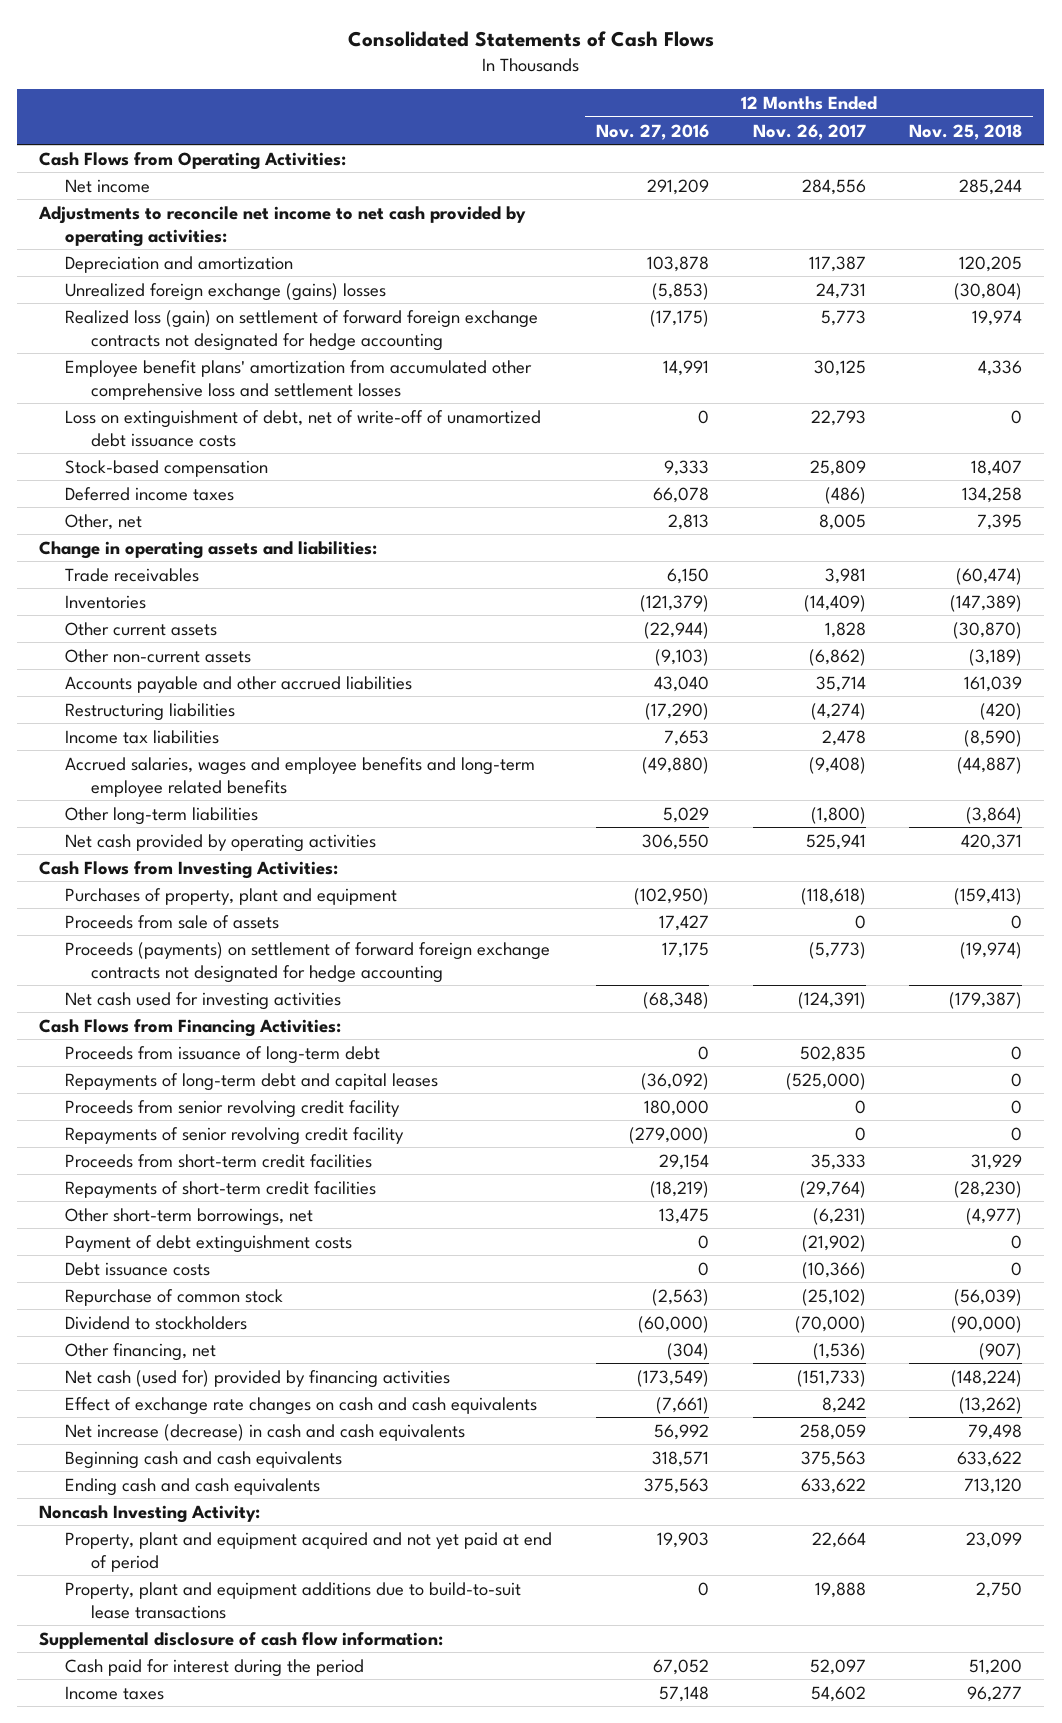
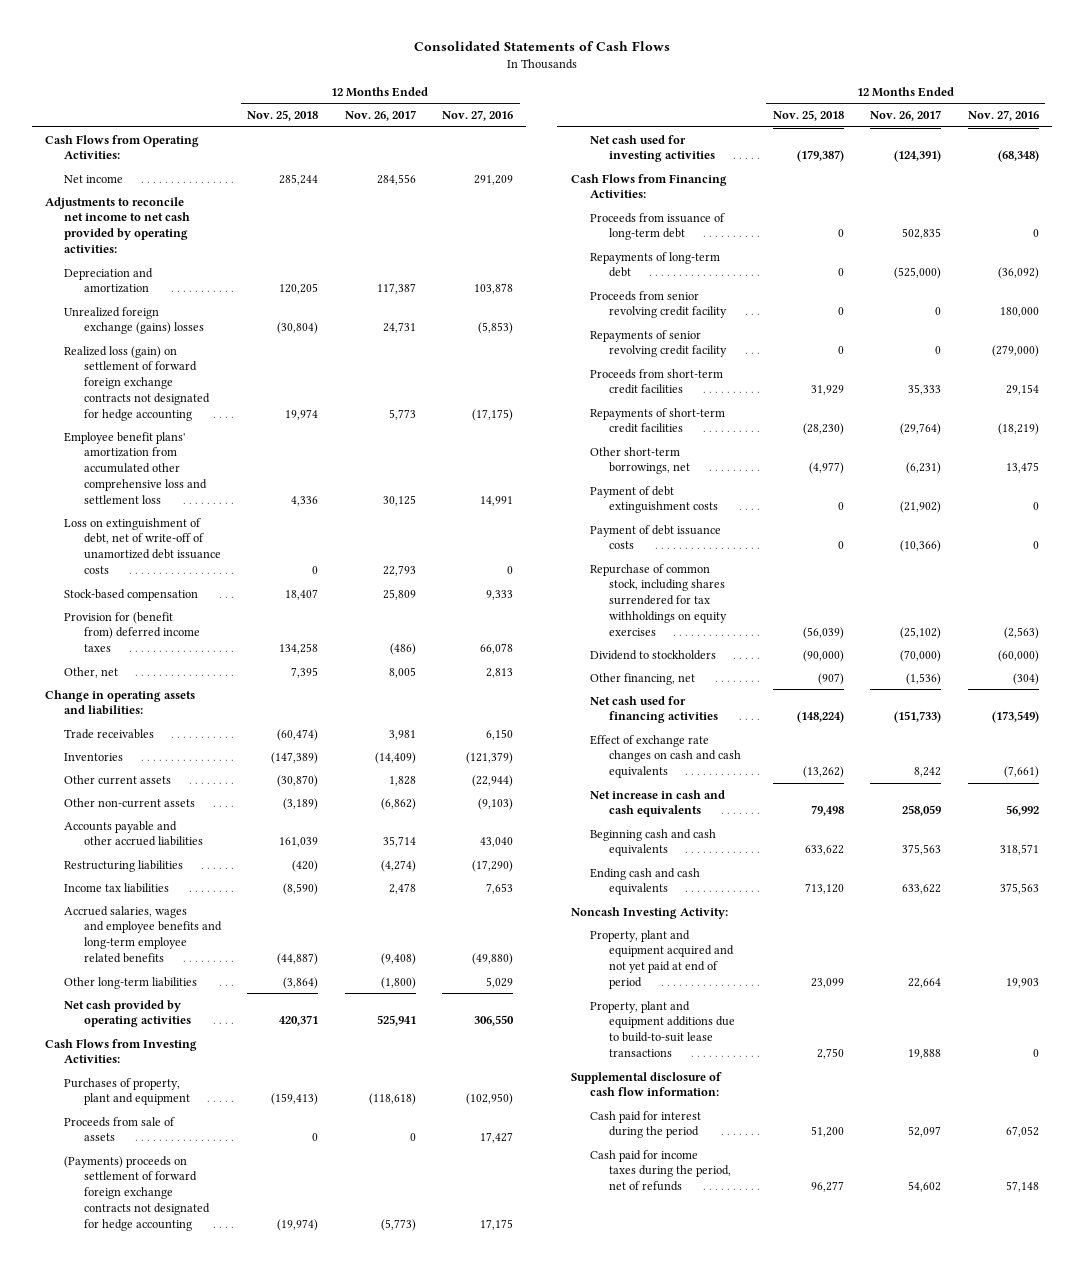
[65,359,533,400] Employee benefit plans' amortization from accumulated other comprehensive loss and settlement losses -> [64,431,207,504] Employee benefit plans' amortization from accumulated other comprehensive loss and settlement loss
[65,486,235,501] Deferred income taxes -> [64,611,200,653] Provision for (benefit from) deferred income taxes
[65,941,551,983] Proceeds (payments) on settlement of forward foreign exchange contracts not designated for hedge accounting -> [64,1155,210,1231] (Payments) proceeds on settlement of forward foreign exchange contracts not designated for hedge accounting
[65,1072,439,1091] Repayments of long-term debt and capital leases -> [589,251,720,278] Repayments of long-term debt
[65,1261,211,1276] Debt issuance costs -> [589,524,721,550] Payment of debt issuance costs
[65,1288,284,1306] Repurchase of common stock -> [589,563,728,636] Repurchase of common stock, including shares surrendered for tax withholdings on equity exercises
[65,1369,451,1388] Net cash (used for) provided by financing activities -> [589,695,719,724] Net cash used for financing activities
[65,1423,466,1441] Net increase (decrease) in cash and cash equivalents -> [589,789,725,818] Net increase in cash and cash equivalents
[65,1685,165,1700] Income taxes -> [589,1149,732,1192] Cash paid for income taxes during the period, net of refunds

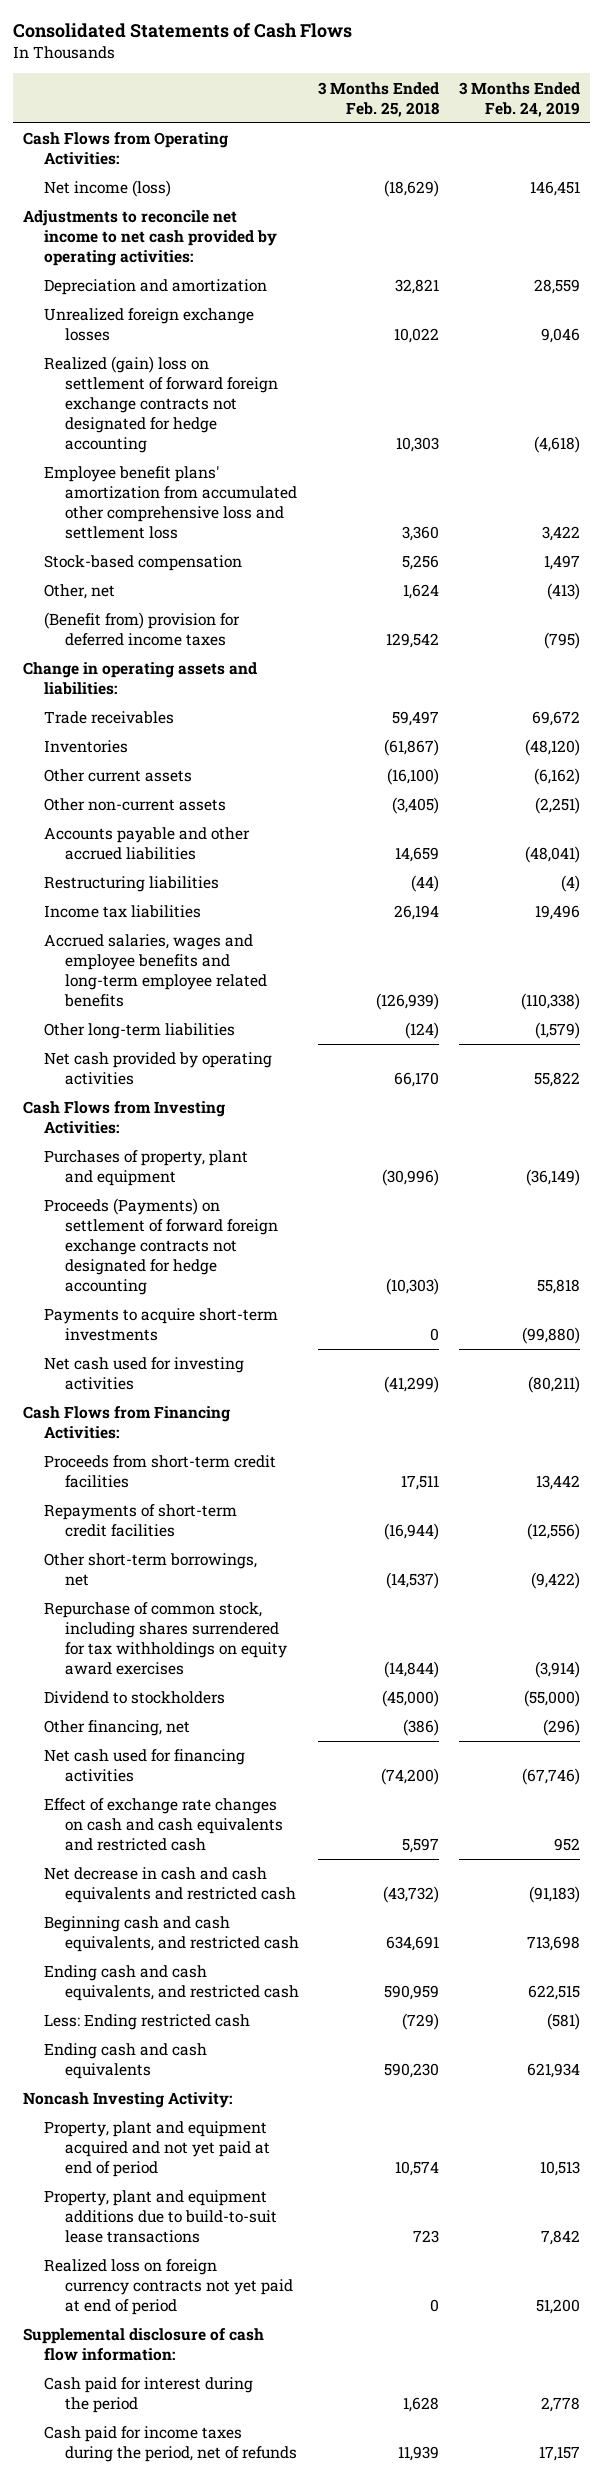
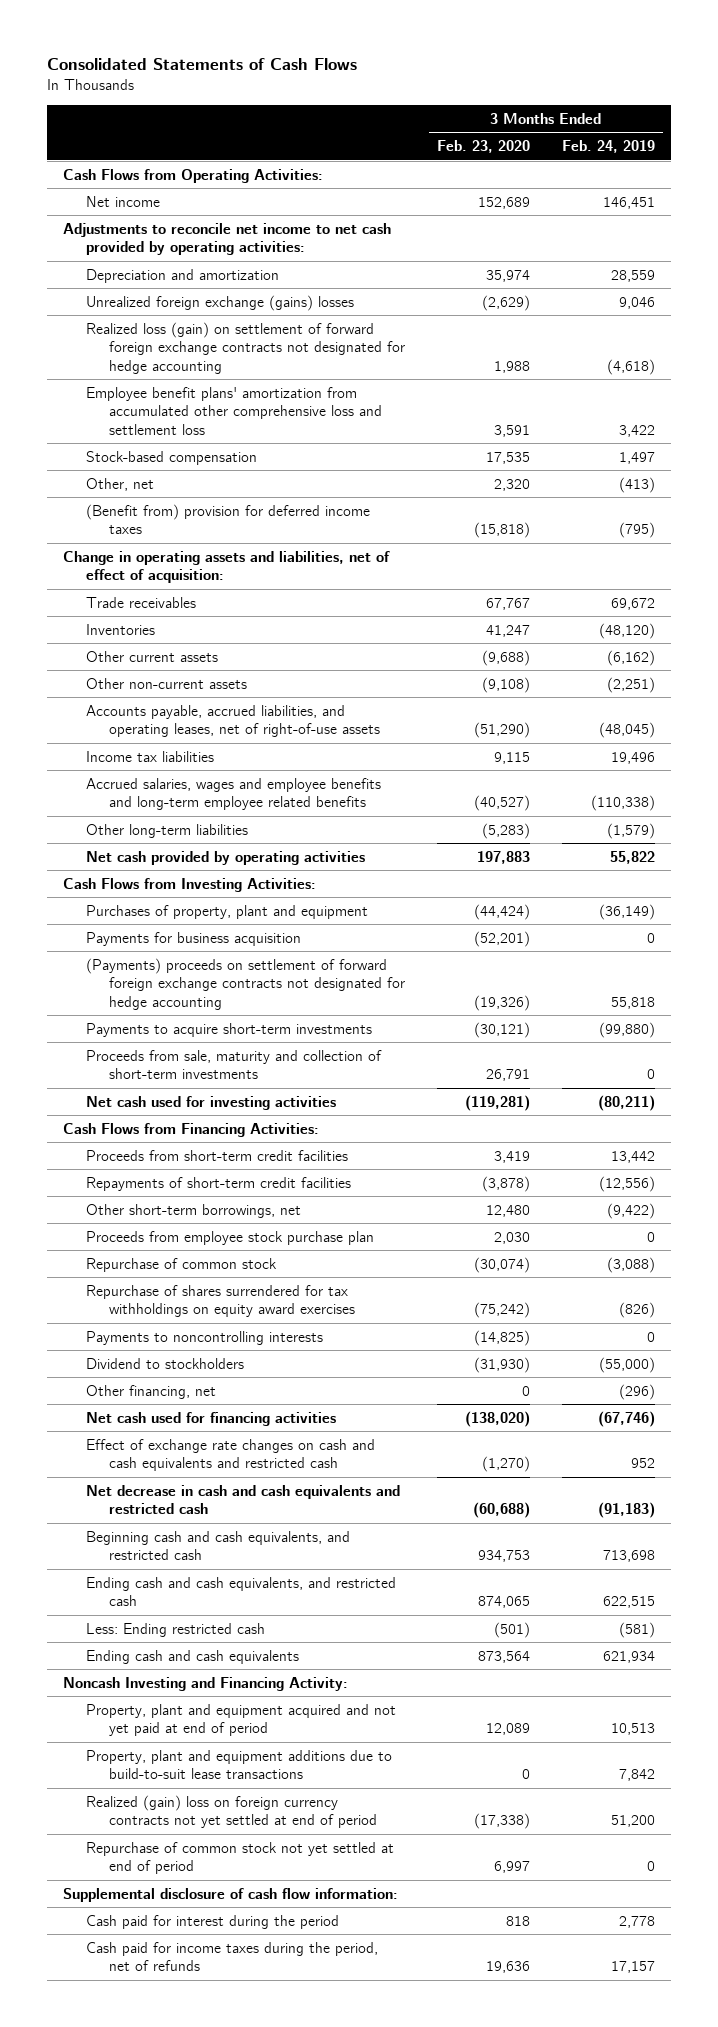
[318,81,440,117] 3 Months Ended Feb. 25, 2018 -> none
none -> [437,140,531,154] Feb. 23, 2020
[43,180,171,198] Net income (loss) -> [85,195,160,207] Net income
[43,308,254,342] Unrealized foreign exchange losses -> [85,294,354,311] Unrealized foreign exchange (gains) losses
[43,356,278,454] Realized (gain) loss on settlement of forward foreign exchange contracts not designated for hedge accounting -> [85,321,406,374] Realized loss (gain) on settlement of forward foreign exchange contracts not designated for hedge accounting
[22,662,257,696] Change in operating assets and liabilities: -> [62,550,390,584] Change in operating assets and liabilities, net of effect of acquisition:
[43,876,219,893] Restructuring liabilities -> none
[43,827,250,861] Accounts payable and other accrued liabilities -> [85,704,381,738] Accounts payable, accrued liabilities, and operating leases, net of right-of-use assets
[524,846,580,864] (48,041) -> [599,722,656,739] (48,045)
none -> [85,931,301,946] Payments for business acquisition
[43,1198,278,1296] Proceeds (Payments) on settlement of forward foreign exchange contracts not designated for hedge accounting -> [85,957,406,1010] (Payments) proceeds on settlement of forward foreign exchange contracts not designated for hedge accounting
none -> [85,1049,382,1080] Proceeds from sale, maturity and collection of short-term investments
none -> [85,1230,374,1245] Proceeds from employee stock purchase plan
[43,1602,287,1676] Repurchase of common stock, including shares surrendered for tax withholdings on equity award exercises -> [85,1257,277,1272] Repurchase of common stock
[534,1661,580,1679] (3,914) -> [607,1256,656,1273] (3,088)
none -> [85,1284,356,1318] Repurchase of shares surrendered for tax withholdings on equity award exercises
none -> [85,1330,323,1345] Payments to noncontrolling interests
[22,2092,232,2109] Noncash Investing Activity: -> [62,1676,348,1691] Noncash Investing and Financing Activity:
[43,2259,293,2316] Realized loss on foreign currency contracts not yet paid at end of period -> [85,1794,378,1829] Realized (gain) loss on foreign currency contracts not yet settled at end of period
none -> [85,1841,394,1875] Repurchase of common stock not yet settled at end of period

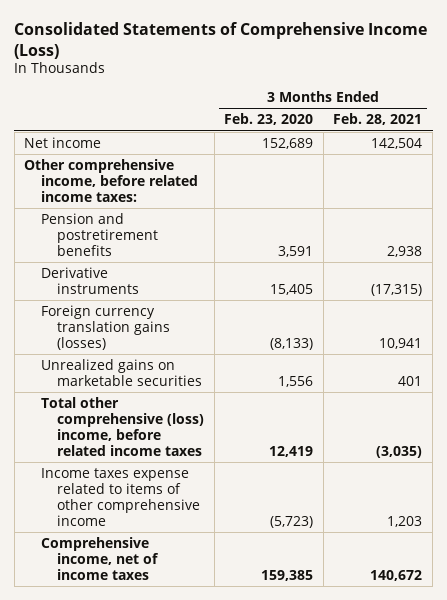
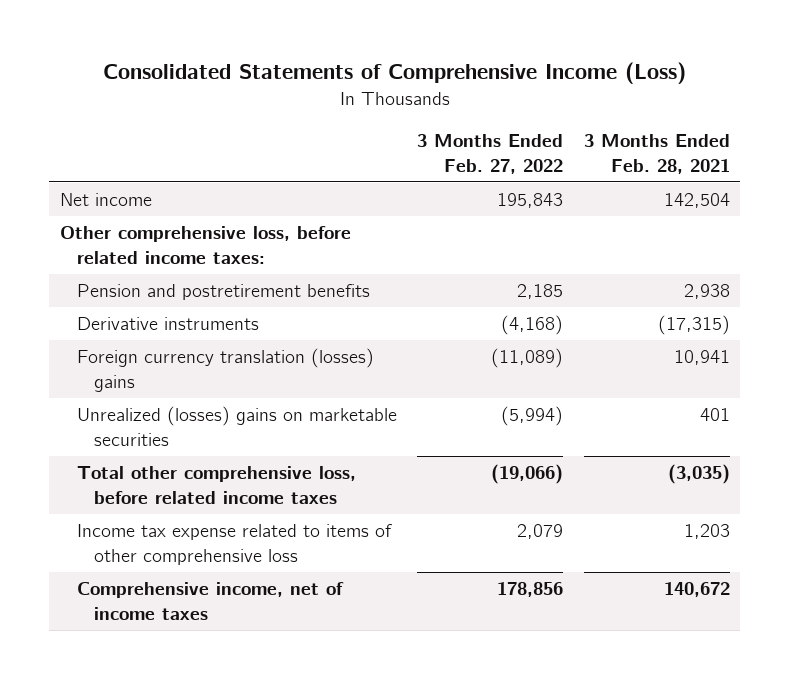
[224,113,314,126] Feb. 23, 2020 -> none
none -> [417,134,564,174] 3 Months Ended Feb. 27, 2022
[24,158,198,202] Other comprehensive income, before related income taxes: -> [59,226,351,264] Other comprehensive loss, before related income taxes:
[40,304,170,350] Foreign currency translation gains (losses) -> [76,348,374,392] Foreign currency translation (losses) gains
[40,358,202,386] Unrealized gains on marketable securities -> [76,406,397,446] Unrealized (losses) gains on marketable securities
[40,396,204,456] Total other comprehensive (loss) income, before related income taxes -> [76,466,356,504] Total other comprehensive loss, before related income taxes
[40,467,200,526] Income taxes expense related to items of other comprehensive income -> [76,524,392,565] Income tax expense related to items of other comprehensive loss

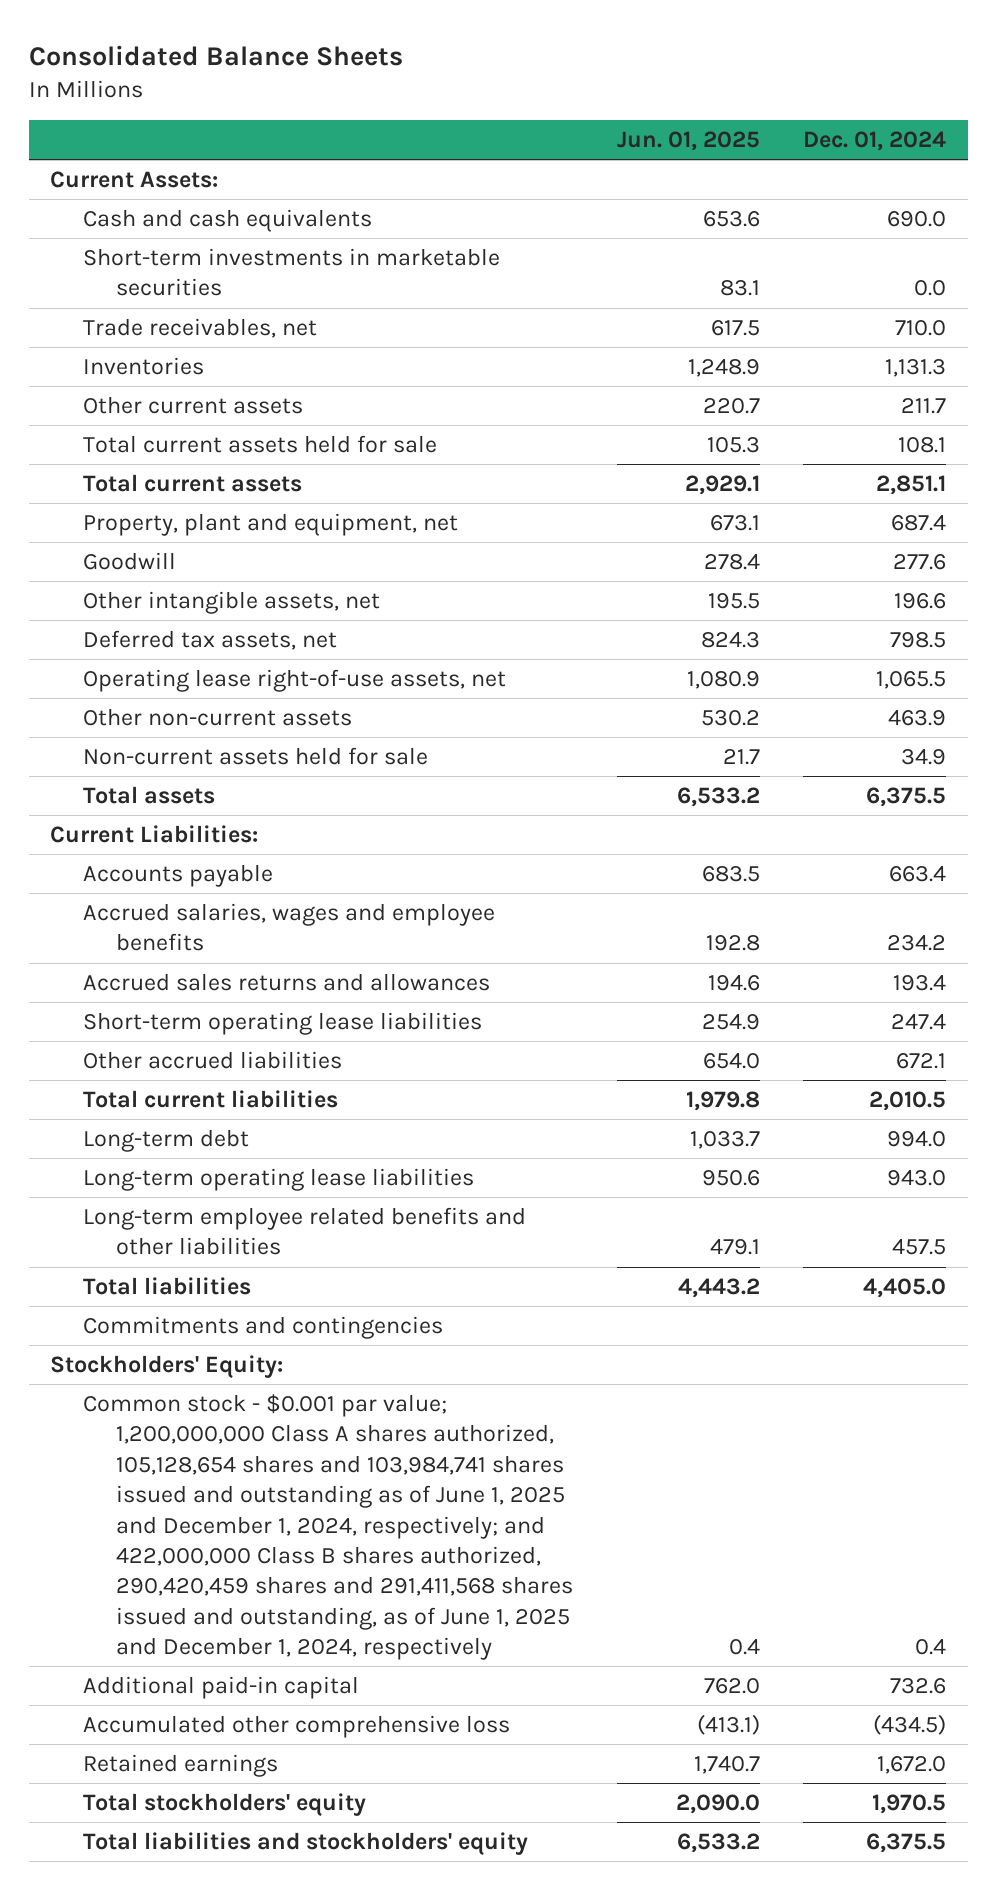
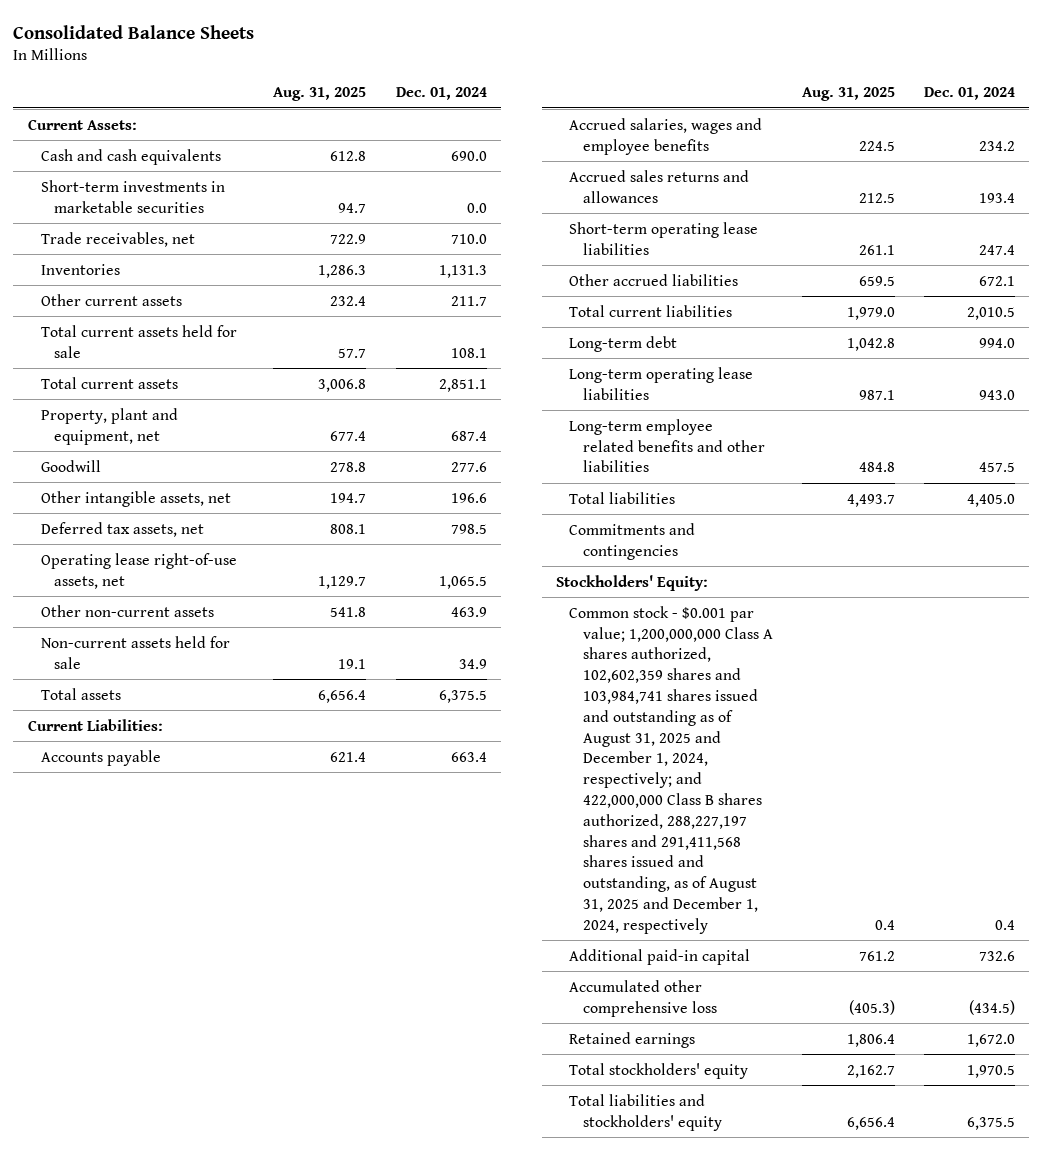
[616,130,760,151] Jun. 01, 2025 -> none
none -> [273,87,367,102] Aug. 31, 2025
[83,1393,574,1661] Common stock - $0.001 par value; 1,200,000,000 Class A shares authorized, 105,128,654 shares and 103,984,741 shares issued and outstanding as of June 1, 2025 and December 1, 2024, respectively; and 422,000,000 Class B shares authorized, 290,420,459 shares and 291,411,568 shares issued and outstanding, as of June 1, 2025 and December 1, 2024, respectively -> [569,605,773,934] Common stock - $0.001 par value; 1,200,000,000 Class A shares authorized, 102,602,359 shares and 103,984,741 shares issued and outstanding as of August 31, 2025 and December 1, 2024, respectively; and 422,000,000 Class B shares authorized, 288,227,197 shares and 291,411,568 shares issued and outstanding, as of August 31, 2025 and December 1, 2024, respectively

